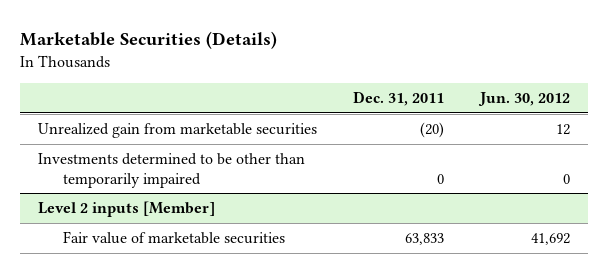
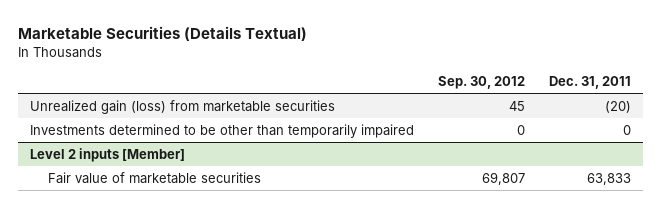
[20,31,278,50] Marketable Securities (Details) -> [18,25,308,41] Marketable Securities (Details Textual)
[477,92,570,107] Jun. 30, 2012 -> none
none -> [438,76,526,90] Sep. 30, 2012
[38,123,318,139] Unrealized gain from marketable securities -> [30,99,336,114] Unrealized gain (loss) from marketable securities

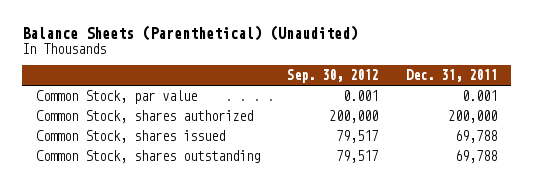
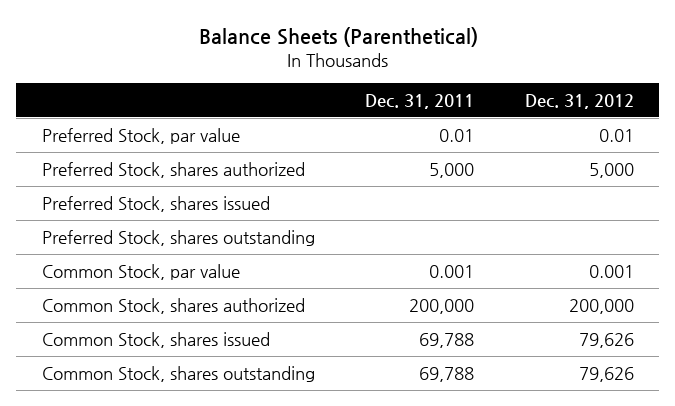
[22,25,359,42] Balance Sheets (Parenthetical) (Unaudited) -> [198,26,478,47] Balance Sheets (Parenthetical)
[287,69,379,84] Sep. 30, 2012 -> none
none -> [524,93,634,109] Dec. 31, 2012
none -> [41,127,240,144] Preferred Stock, par value
none -> [41,161,305,178] Preferred Stock, shares authorized
none -> [41,195,270,212] Preferred Stock, shares issued
none -> [41,229,315,246] Preferred Stock, shares outstanding

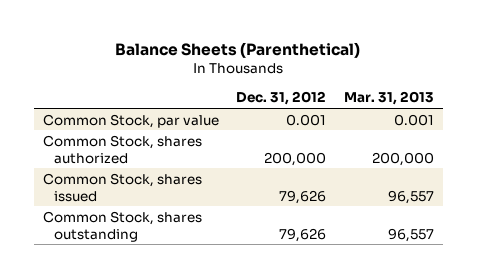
[365,93,475,109] Dec. 31, 2011 -> none
none -> [344,91,435,106] Mar. 31, 2013
[41,127,240,144] Preferred Stock, par value -> none
[41,161,305,178] Preferred Stock, shares authorized -> none
[41,195,270,212] Preferred Stock, shares issued -> none
[41,229,315,246] Preferred Stock, shares outstanding -> none

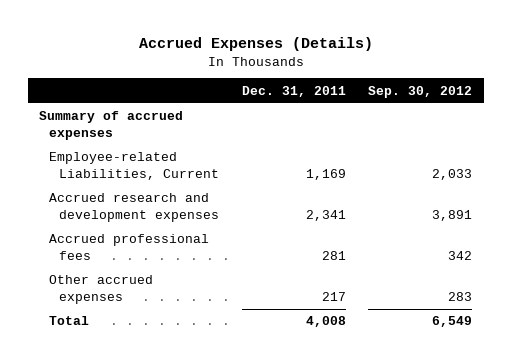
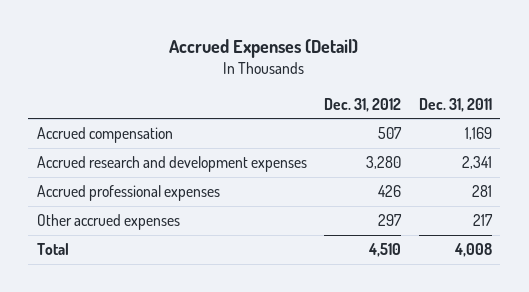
[138,37,373,52] Accrued Expenses (Details) -> [169,38,359,58] Accrued Expenses (Detail)
[368,85,473,98] Sep. 30, 2012 -> none
none -> [324,97,402,112] Dec. 31, 2012
[39,111,184,140] Summary of accrued expenses -> none
[49,152,219,180] Employee-related Liabilities, Current -> [36,127,173,144] Accrued compensation
[49,234,210,260] Accrued professional fees -> [36,185,220,202] Accrued professional expenses

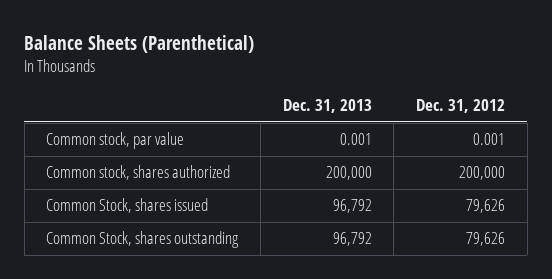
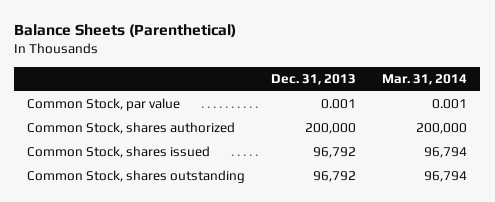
[416,99,506,114] Dec. 31, 2012 -> none
none -> [382,74,468,86] Mar. 31, 2014
[46,132,185,150] Common stock, par value -> [27,98,181,112] Common Stock, par value
[46,165,231,181] Common stock, shares authorized -> [27,122,236,135] Common Stock, shares authorized

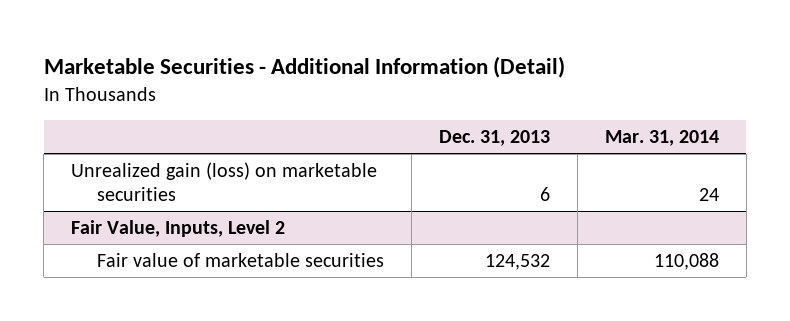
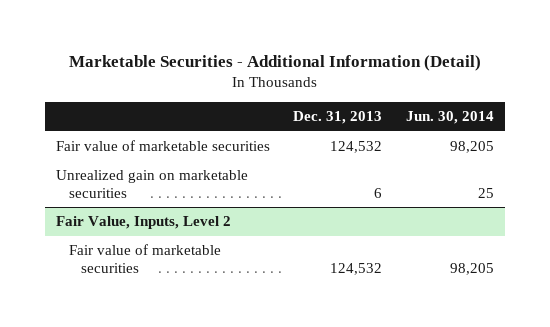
[604,130,719,147] Mar. 31, 2014 -> none
none -> [405,111,494,125] Jun. 30, 2014
none -> [56,140,271,152] Fair value of marketable securities
[71,161,378,201] Unrealized gain (loss) on marketable securities -> [56,170,249,198] Unrealized gain on marketable securities

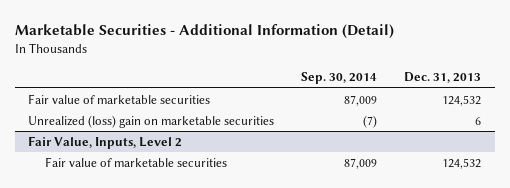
[405,111,494,125] Jun. 30, 2014 -> none
none -> [301,72,378,85] Sep. 30, 2014
[56,170,249,198] Unrealized gain on marketable securities -> [28,114,275,128] Unrealized (loss) gain on marketable securities

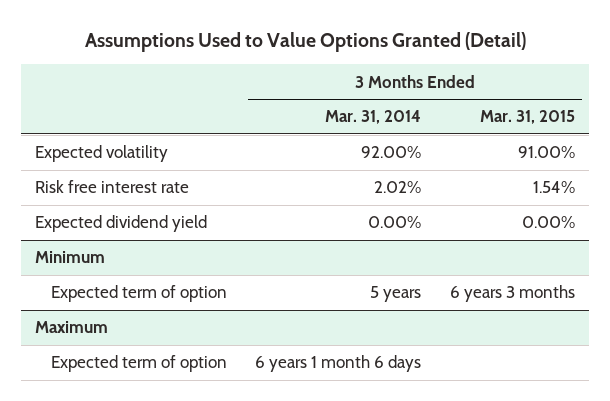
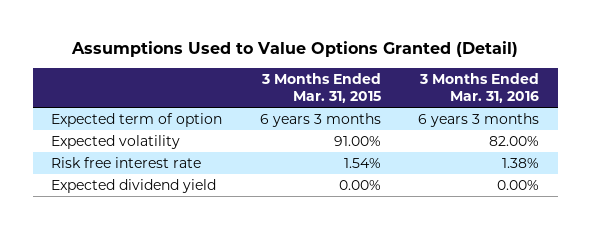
[325,110,422,125] Mar. 31, 2014 -> none
none -> [418,73,539,104] 3 Months Ended Mar. 31, 2016
none -> [51,112,223,127] Expected term of option
[35,251,106,264] Minimum -> none
[51,285,228,303] Expected term of option -> none
[35,321,109,334] Maximum -> none
[51,355,228,373] Expected term of option -> none

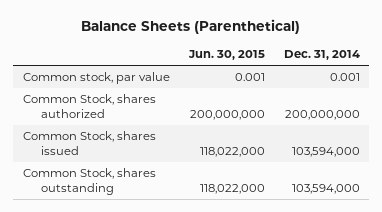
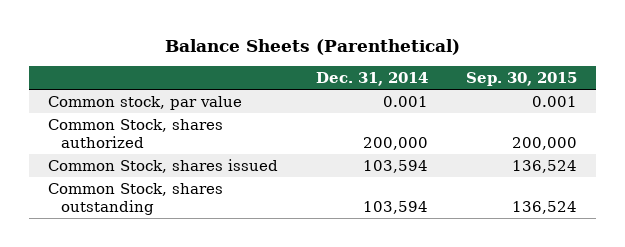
[187,50,265,61] Jun. 30, 2015 -> none
none -> [466,71,578,86] Sep. 30, 2015
[284,109,360,120] 200,000,000 -> [363,136,429,150] 200,000
[291,146,360,157] 103,594,000 -> [363,159,429,173] 103,594
[291,183,360,194] 103,594,000 -> [363,200,429,214] 103,594

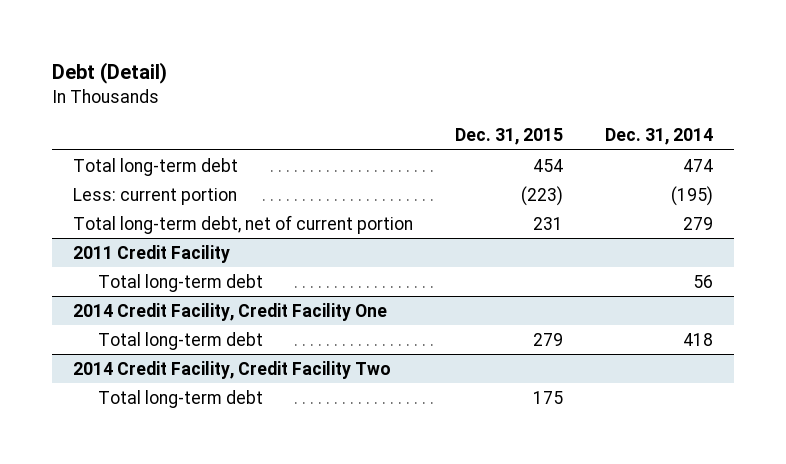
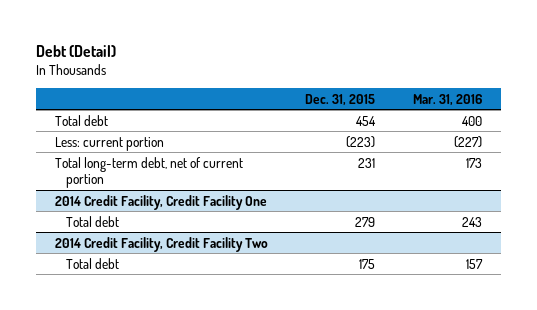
[605,128,714,146] Dec. 31, 2014 -> none
none -> [412,93,482,106] Mar. 31, 2016
[73,157,239,176] Total long-term debt -> [54,114,108,126] Total debt
[73,244,231,263] 2011 Credit Facility -> none
[97,273,263,292] Total long-term debt -> none
[97,331,263,350] Total long-term debt -> [65,215,119,227] Total debt
[97,389,263,408] Total long-term debt -> [65,257,119,269] Total debt

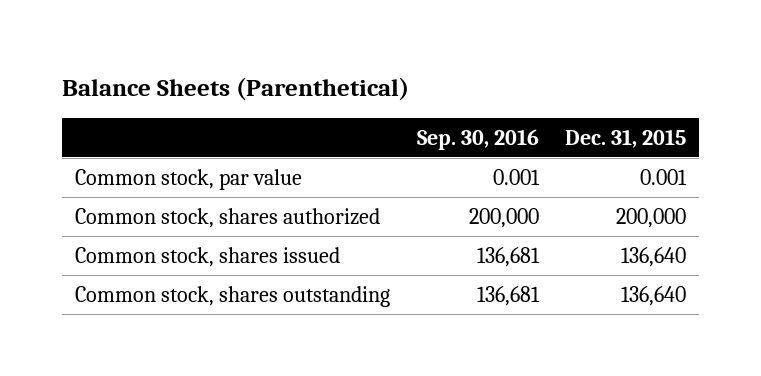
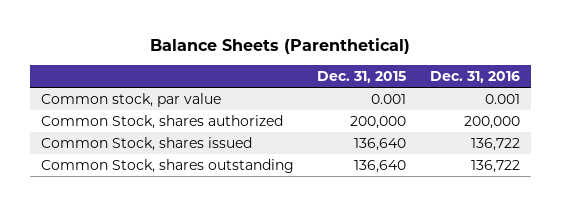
[416,128,539,150] Sep. 30, 2016 -> none
none -> [429,70,520,83] Dec. 31, 2016
[75,207,381,228] Common stock, shares authorized -> [41,114,284,129] Common Stock, shares authorized
[75,246,341,267] Common stock, shares issued -> [41,136,253,151] Common Stock, shares issued
[75,285,391,307] Common stock, shares outstanding -> [41,158,295,173] Common Stock, shares outstanding

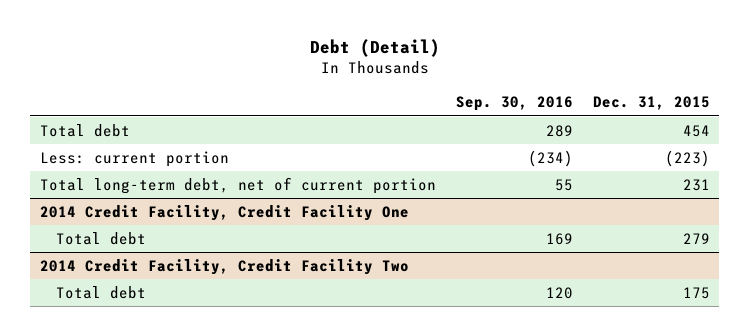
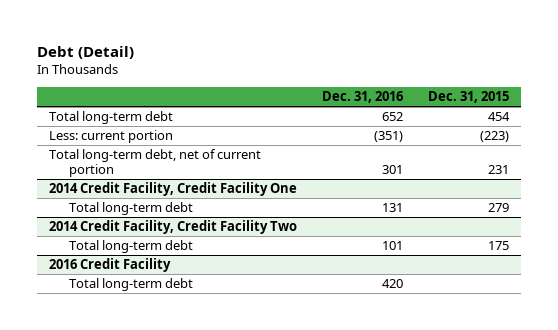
[455,96,573,112] Sep. 30, 2016 -> none
none -> [322,91,404,104] Dec. 31, 2016
[40,123,131,137] Total debt -> [49,111,174,125] Total long-term debt
[56,231,147,245] Total debt -> [69,202,194,216] Total long-term debt
[56,285,147,299] Total debt -> [69,240,194,254] Total long-term debt
none -> [49,258,172,273] 2016 Credit Facility
none -> [69,278,194,292] Total long-term debt

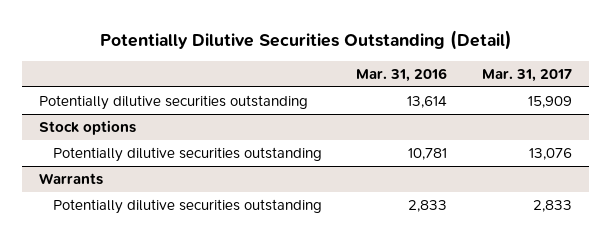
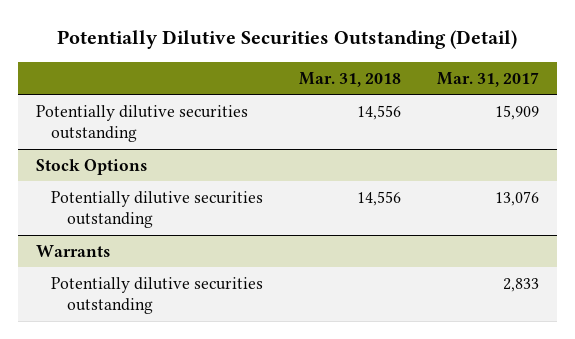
[356,67,448,82] Mar. 31, 2016 -> none
none -> [299,71,402,87] Mar. 31, 2018
[39,120,137,136] Stock options -> [35,158,147,175] Stock Options

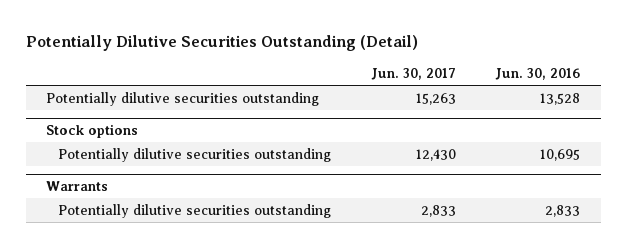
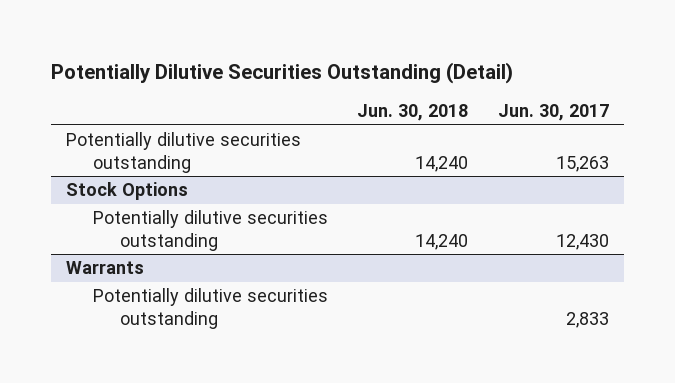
[495,67,581,80] Jun. 30, 2016 -> none
none -> [357,104,469,122] Jun. 30, 2018
[46,124,139,139] Stock options -> [65,182,188,201] Stock Options

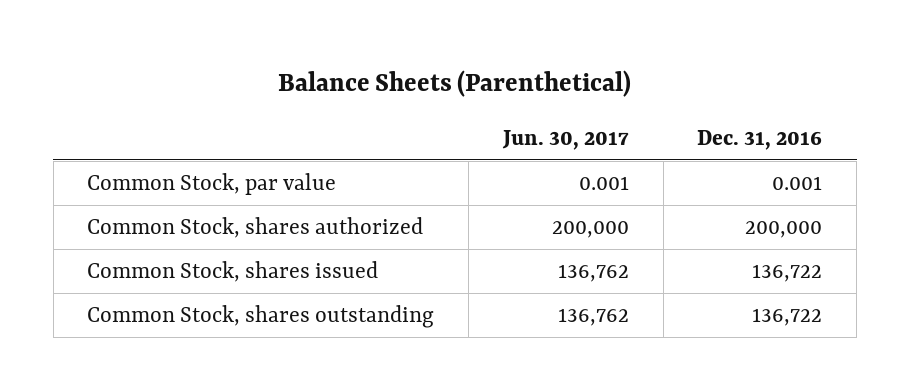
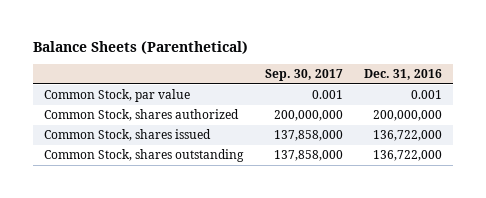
[501,130,629,151] Jun. 30, 2017 -> none
none -> [264,69,343,82] Sep. 30, 2017
[745,221,823,239] 200,000 -> [372,110,442,122] 200,000,000
[752,264,823,283] 136,722 -> [372,130,442,142] 136,722,000
[752,308,823,327] 136,722 -> [372,150,442,162] 136,722,000

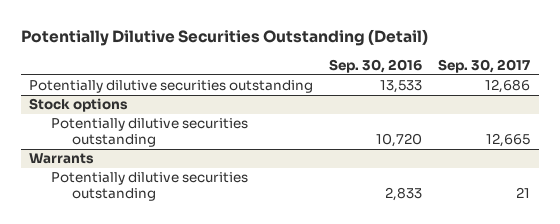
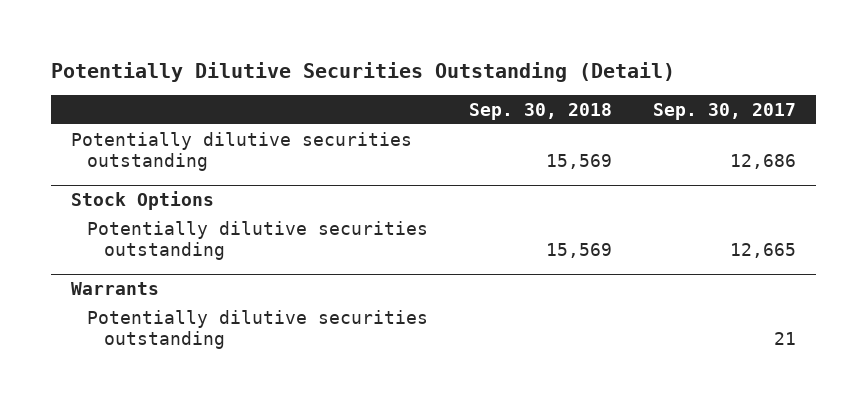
[329,58,423,73] Sep. 30, 2016 -> none
none -> [468,102,612,120] Sep. 30, 2018
[29,98,129,113] Stock options -> [70,191,214,211] Stock Options

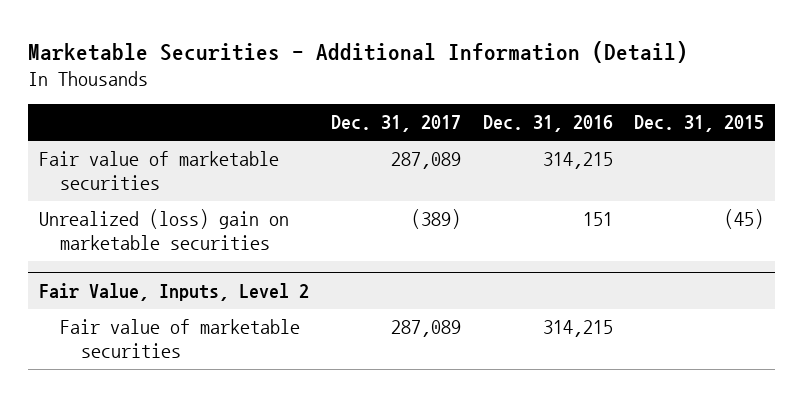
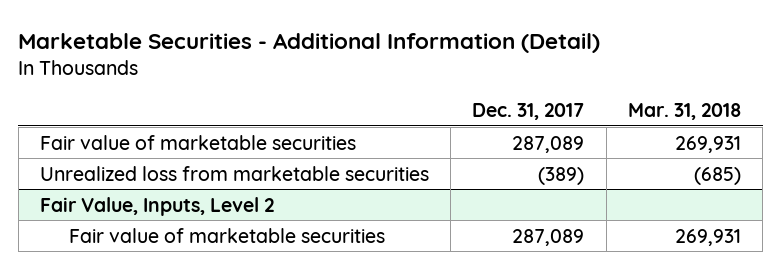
[482,115,613,133] Dec. 31, 2016 -> none
[634,115,765,133] Dec. 31, 2015 -> none
none -> [628,103,742,121] Mar. 31, 2018
[39,209,290,250] Unrealized (loss) gain on marketable securities -> [39,165,429,181] Unrealized loss from marketable securities

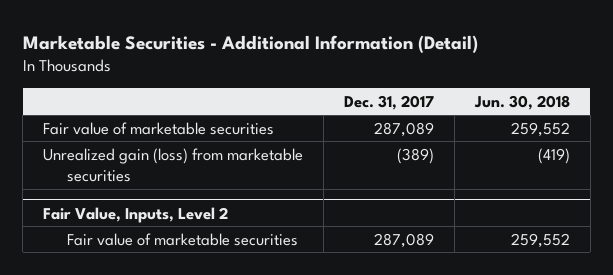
[628,103,742,121] Mar. 31, 2018 -> none
none -> [473,94,570,110] Jun. 30, 2018
[39,165,429,181] Unrealized loss from marketable securities -> [43,147,304,183] Unrealized gain (loss) from marketable securities

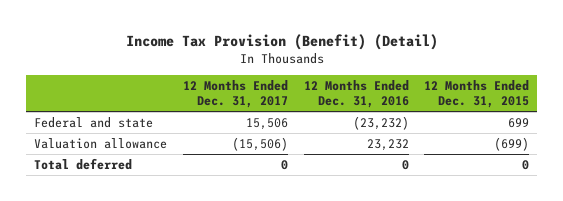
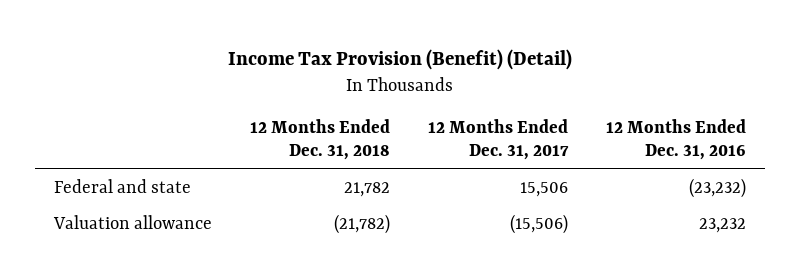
[424,80,530,109] 12 Months Ended Dec. 31, 2015 -> none
none -> [249,119,390,160] 12 Months Ended Dec. 31, 2018
[33,157,132,170] Total deferred -> none

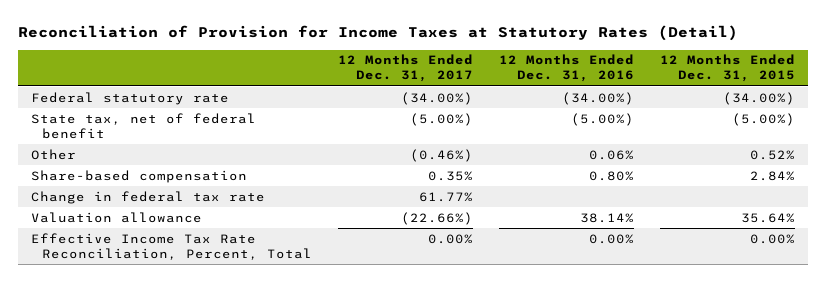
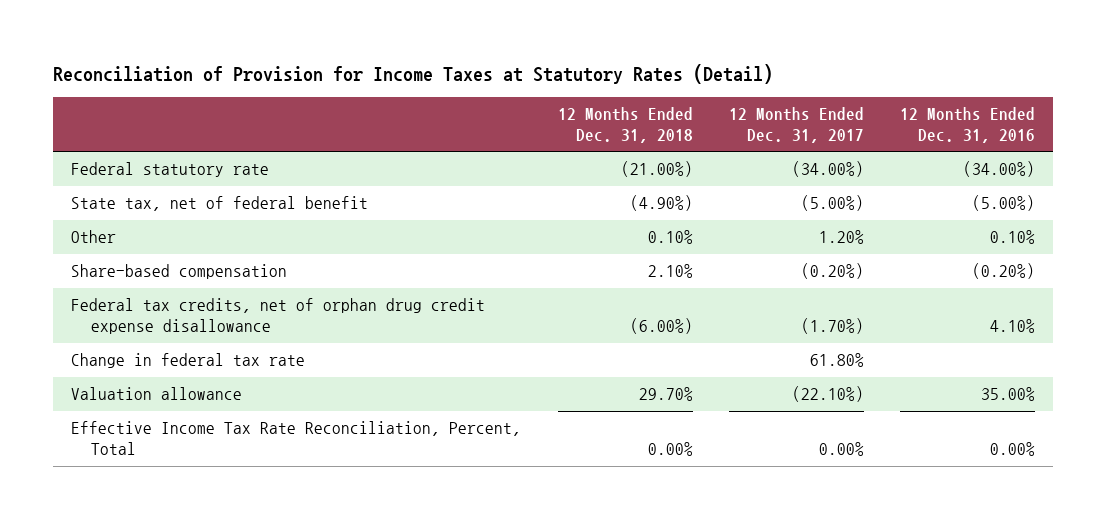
[659,54,795,83] 12 Months Ended Dec. 31, 2015 -> none
none -> [557,106,693,143] 12 Months Ended Dec. 31, 2018
[409,148,473,162] (0.46%) -> [818,230,864,245] 1.20%
[588,149,634,160] 0.06% -> [990,230,1036,245] 0.10%
[427,170,473,181] 0.35% -> [800,263,864,280] (0.20%)
[588,170,634,181] 0.80% -> [972,263,1036,280] (0.20%)
none -> [71,298,486,335] Federal tax credits, net of orphan drug credit expense disallowance
[418,191,473,202] 61.77% -> [809,353,864,368] 61.80%
[400,211,473,225] (22.66%) -> [791,386,864,403] (22.10%)
[579,212,634,223] 38.14% -> [981,387,1036,402] 35.00%

